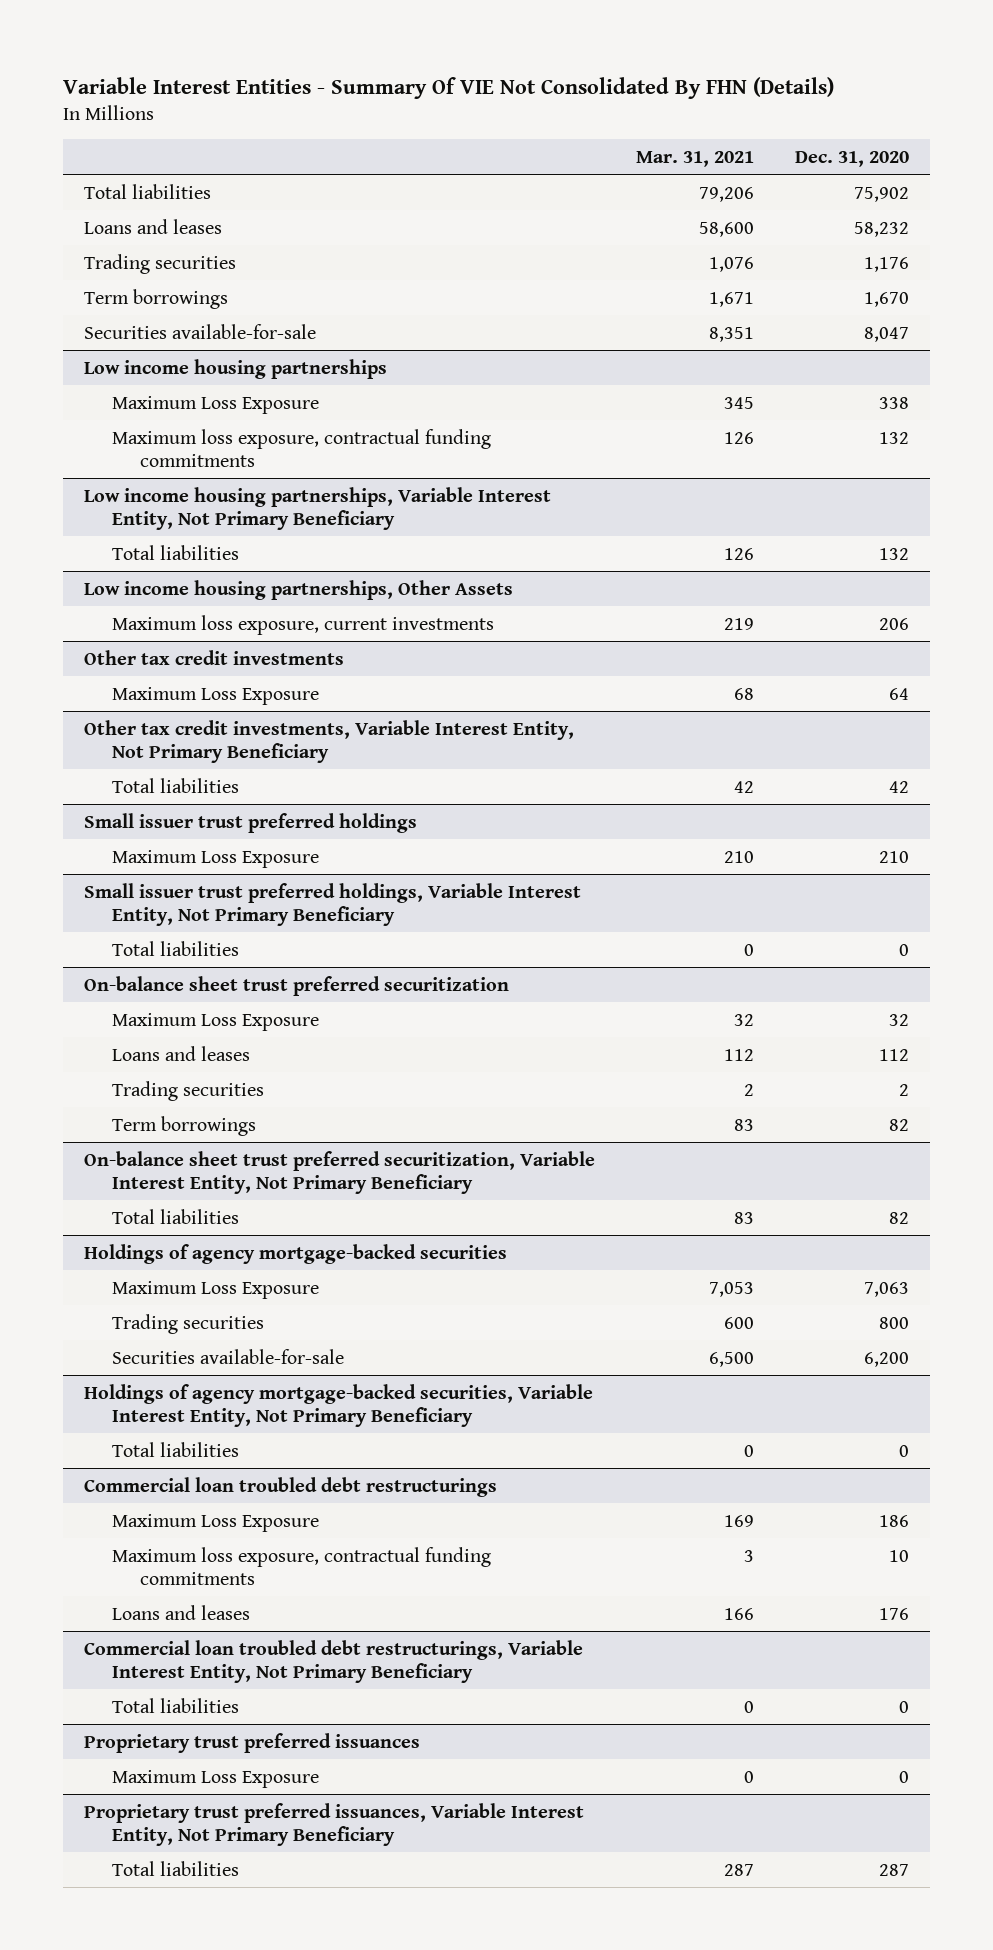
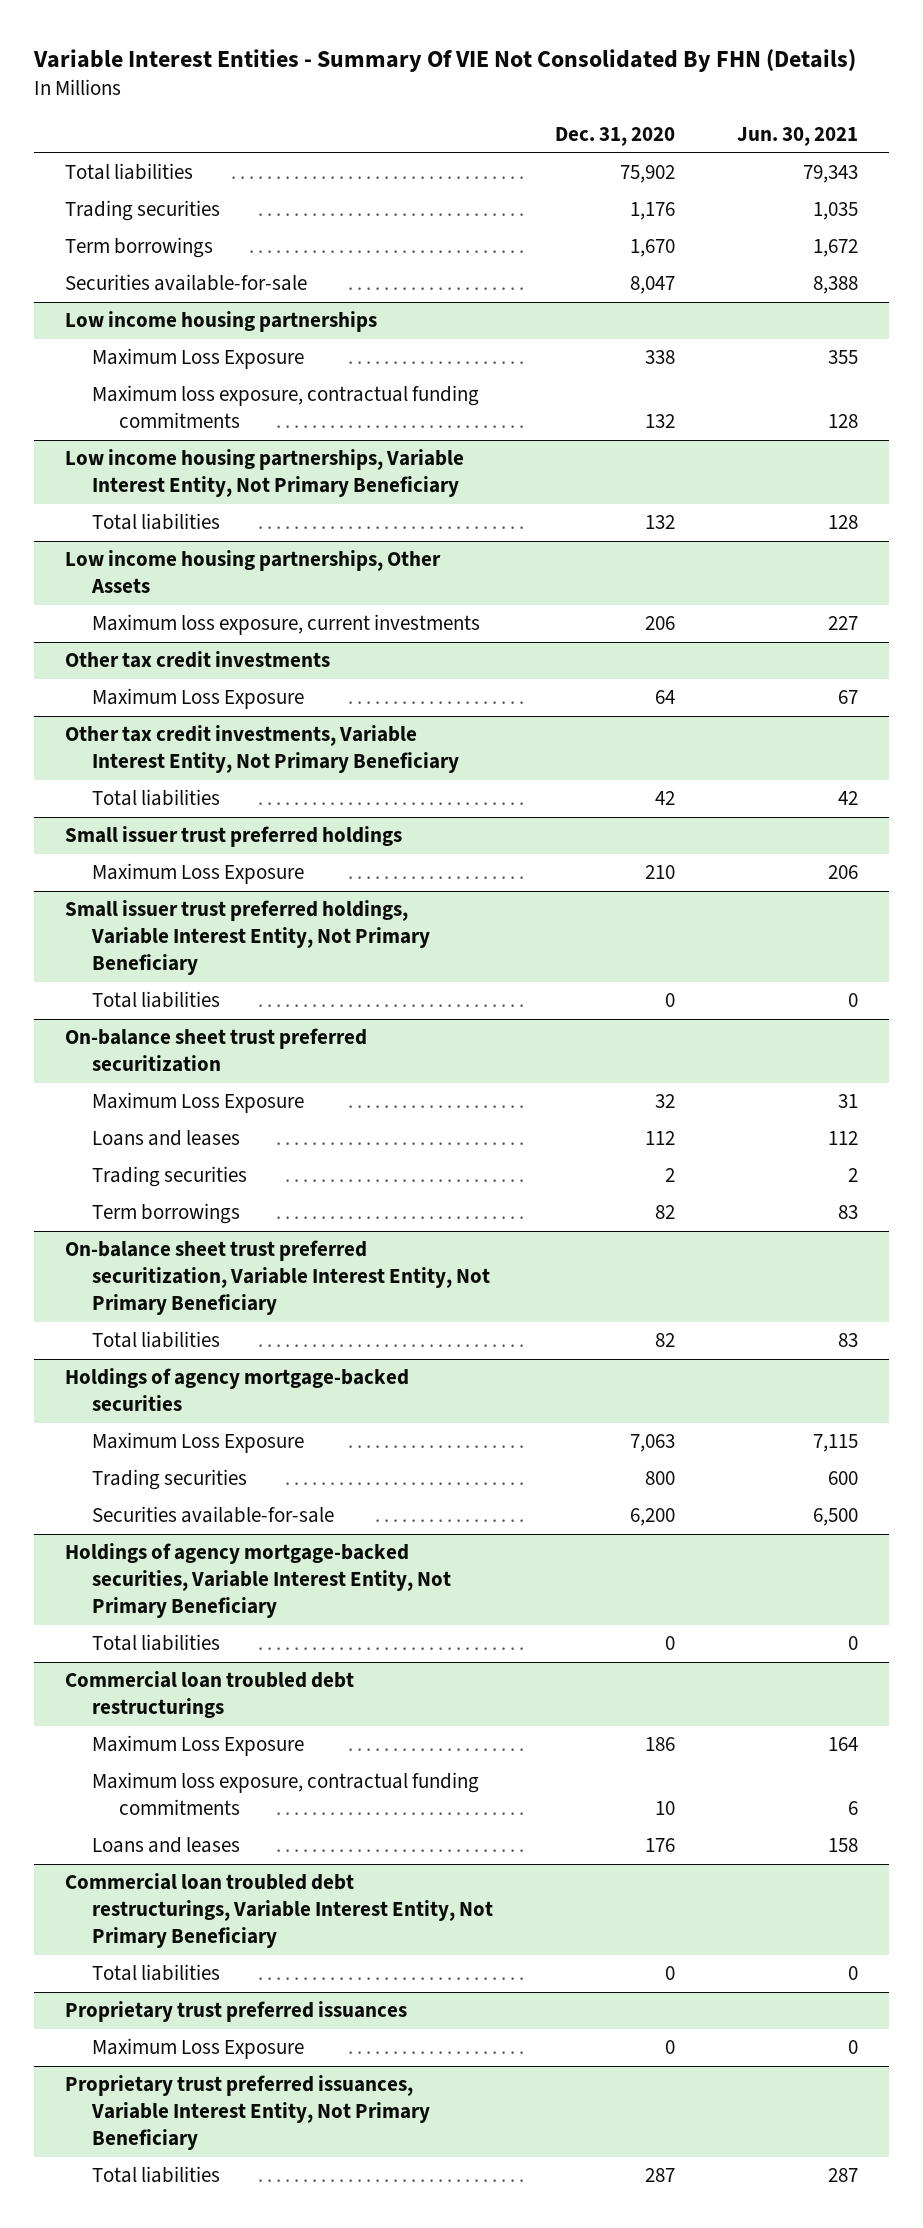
[636,150,755,167] Mar. 31, 2021 -> none
none -> [736,127,858,147] Jun. 30, 2021
[84,218,223,234] Loans and leases -> none

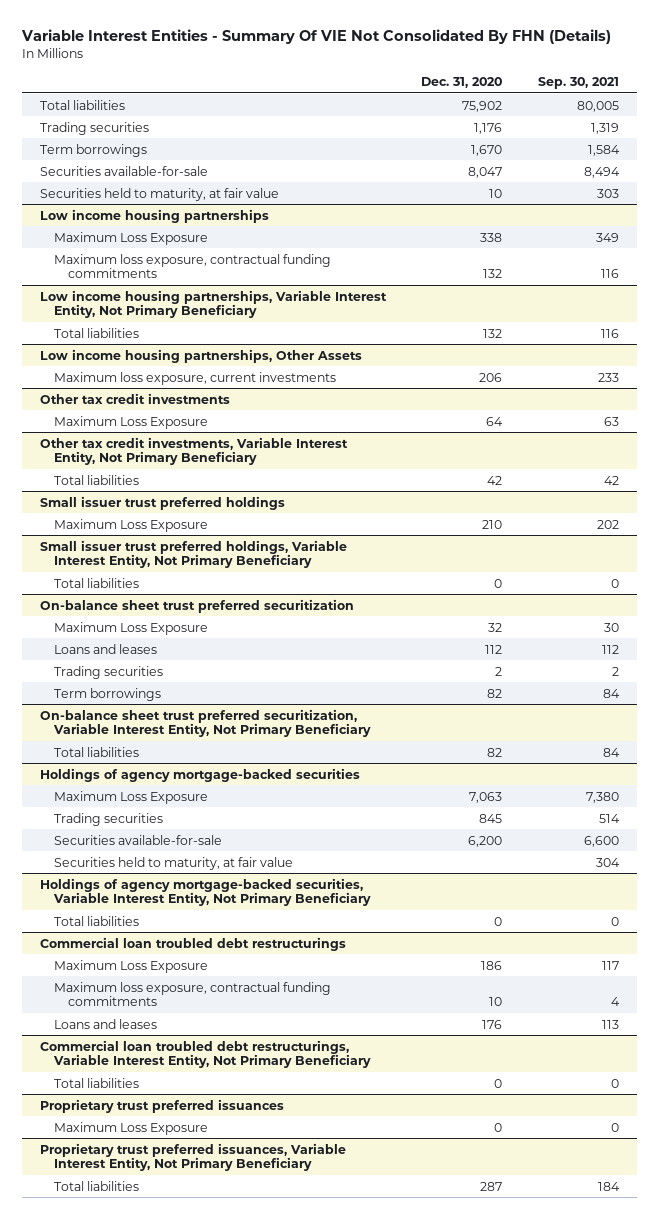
[736,127,858,147] Jun. 30, 2021 -> none
none -> [538,76,620,89] Sep. 30, 2021
none -> [39,187,279,201] Securities held to maturity, at fair value
[645,1471,676,1486] 800 -> [479,813,503,823] 845
none -> [53,856,293,870] Securities held to maturity, at fair value

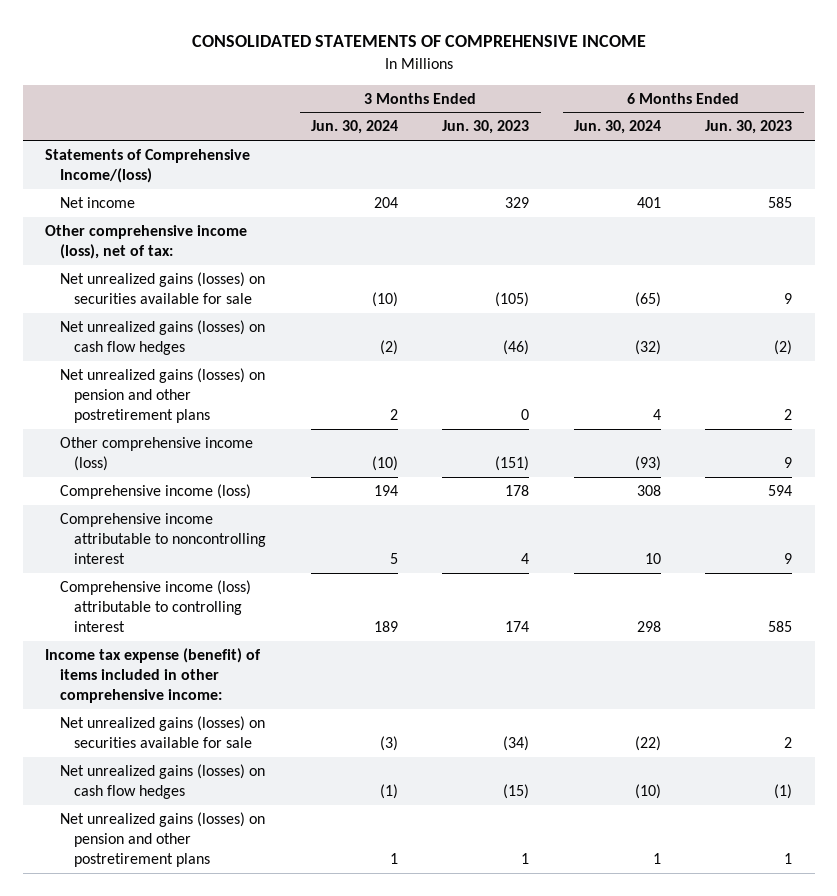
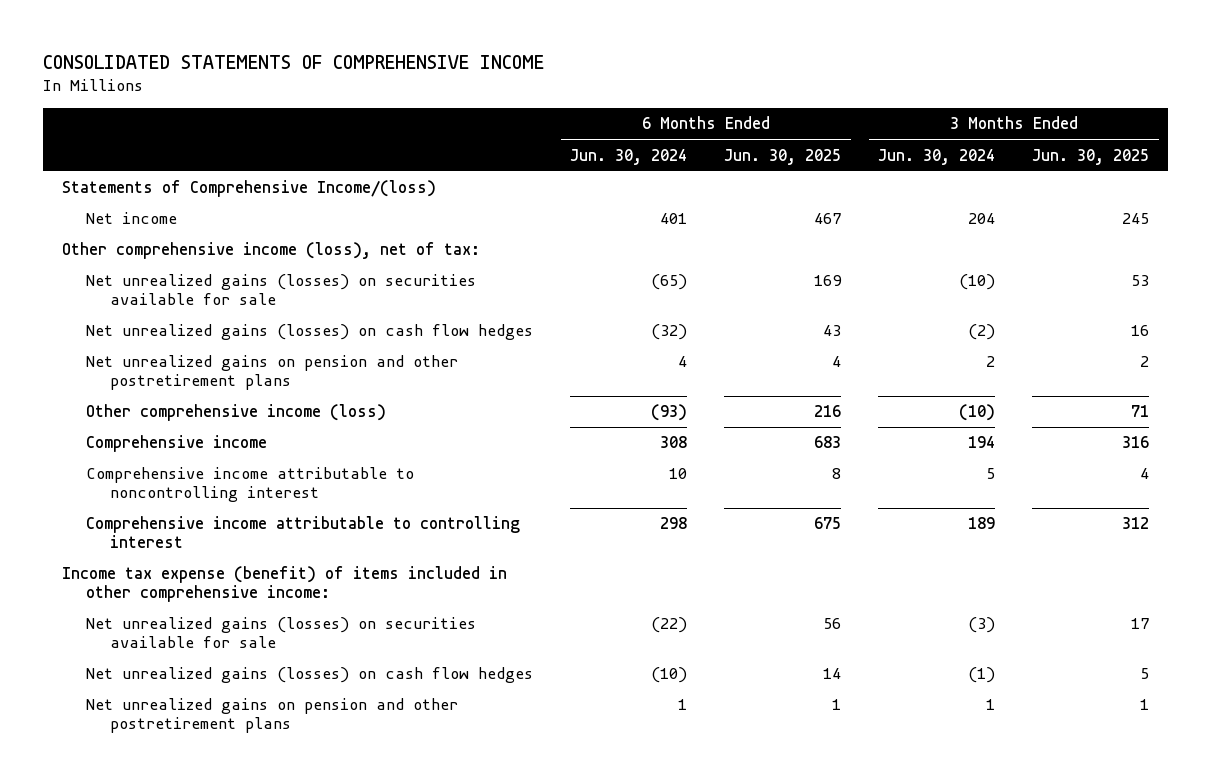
[442,120,530,135] Jun. 30, 2023 -> none
[705,120,793,135] Jun. 30, 2023 -> none
none -> [724,148,842,165] Jun. 30, 2025
none -> [1032,148,1150,165] Jun. 30, 2025
[59,368,265,424] Net unrealized gains (losses) on pension and other postretirement plans -> [86,355,459,391] Net unrealized gains on pension and other postretirement plans
[59,484,251,500] Comprehensive income (loss) -> [86,435,268,453] Comprehensive income
[59,580,251,633] Comprehensive income (loss) attributable to controlling interest -> [86,516,521,549] Comprehensive income attributable to controlling interest
[59,812,265,868] Net unrealized gains (losses) on pension and other postretirement plans -> [86,698,459,734] Net unrealized gains on pension and other postretirement plans

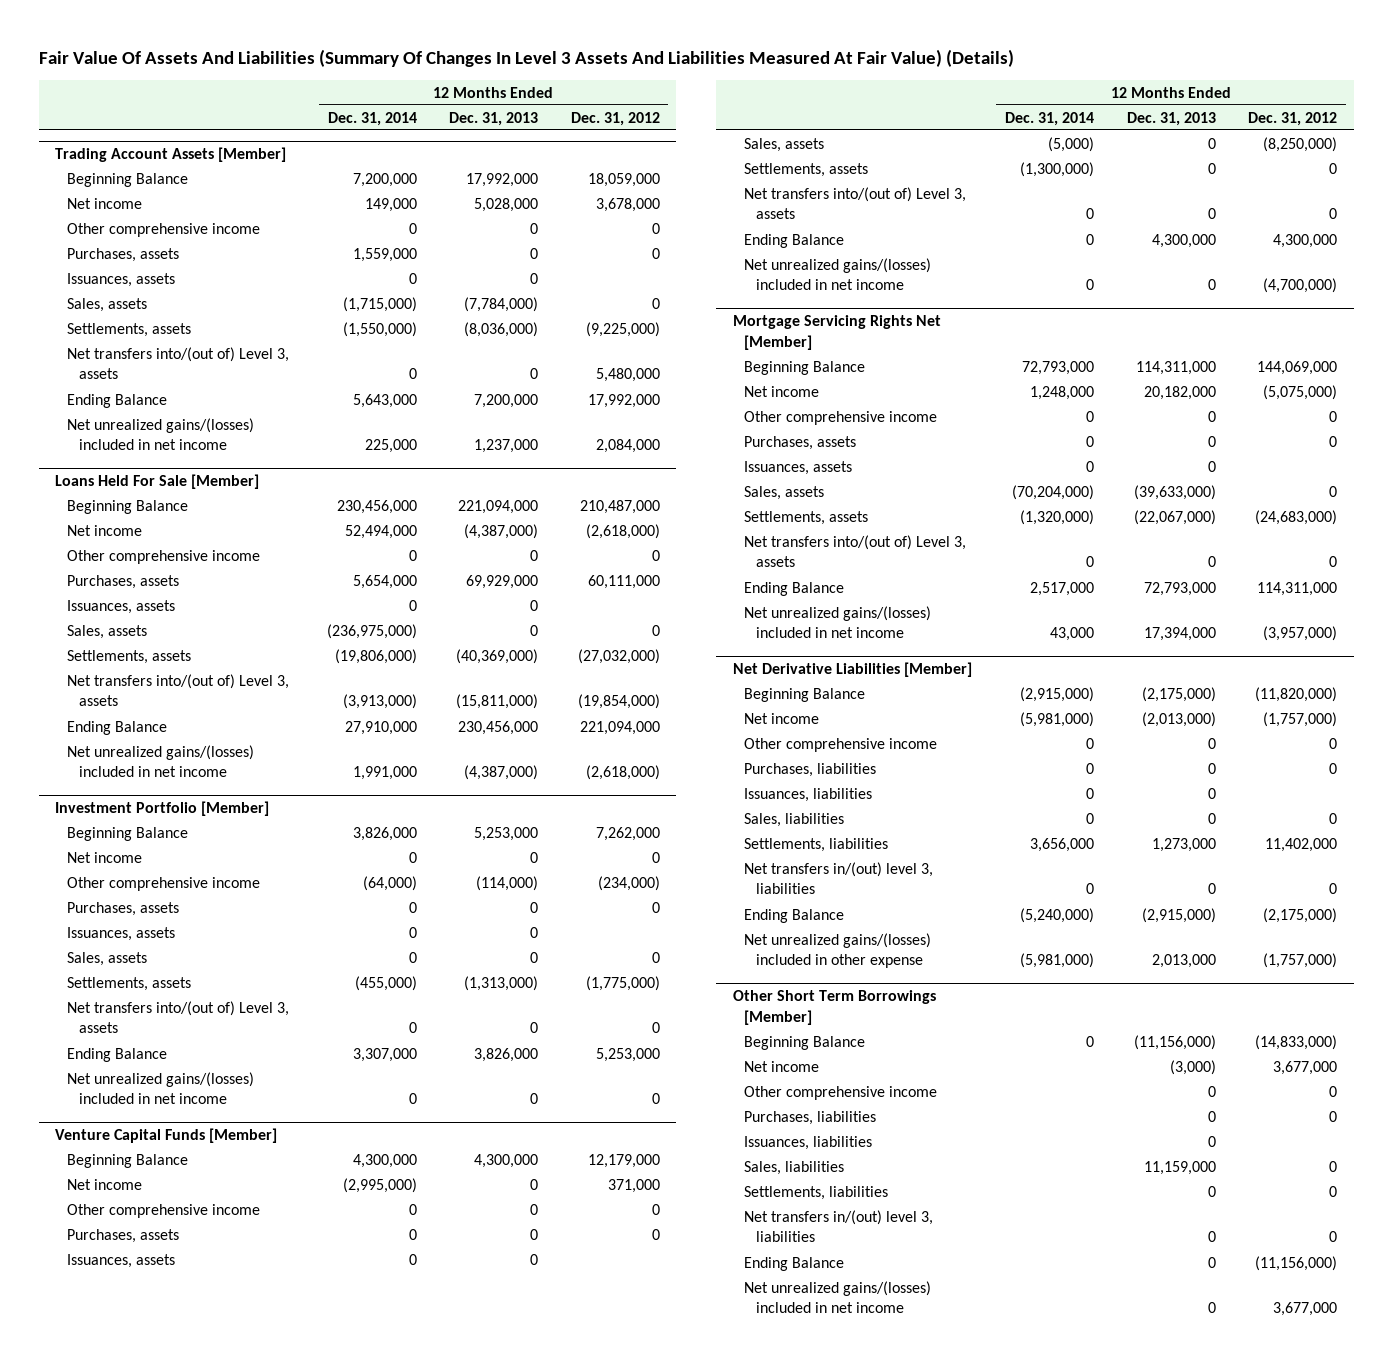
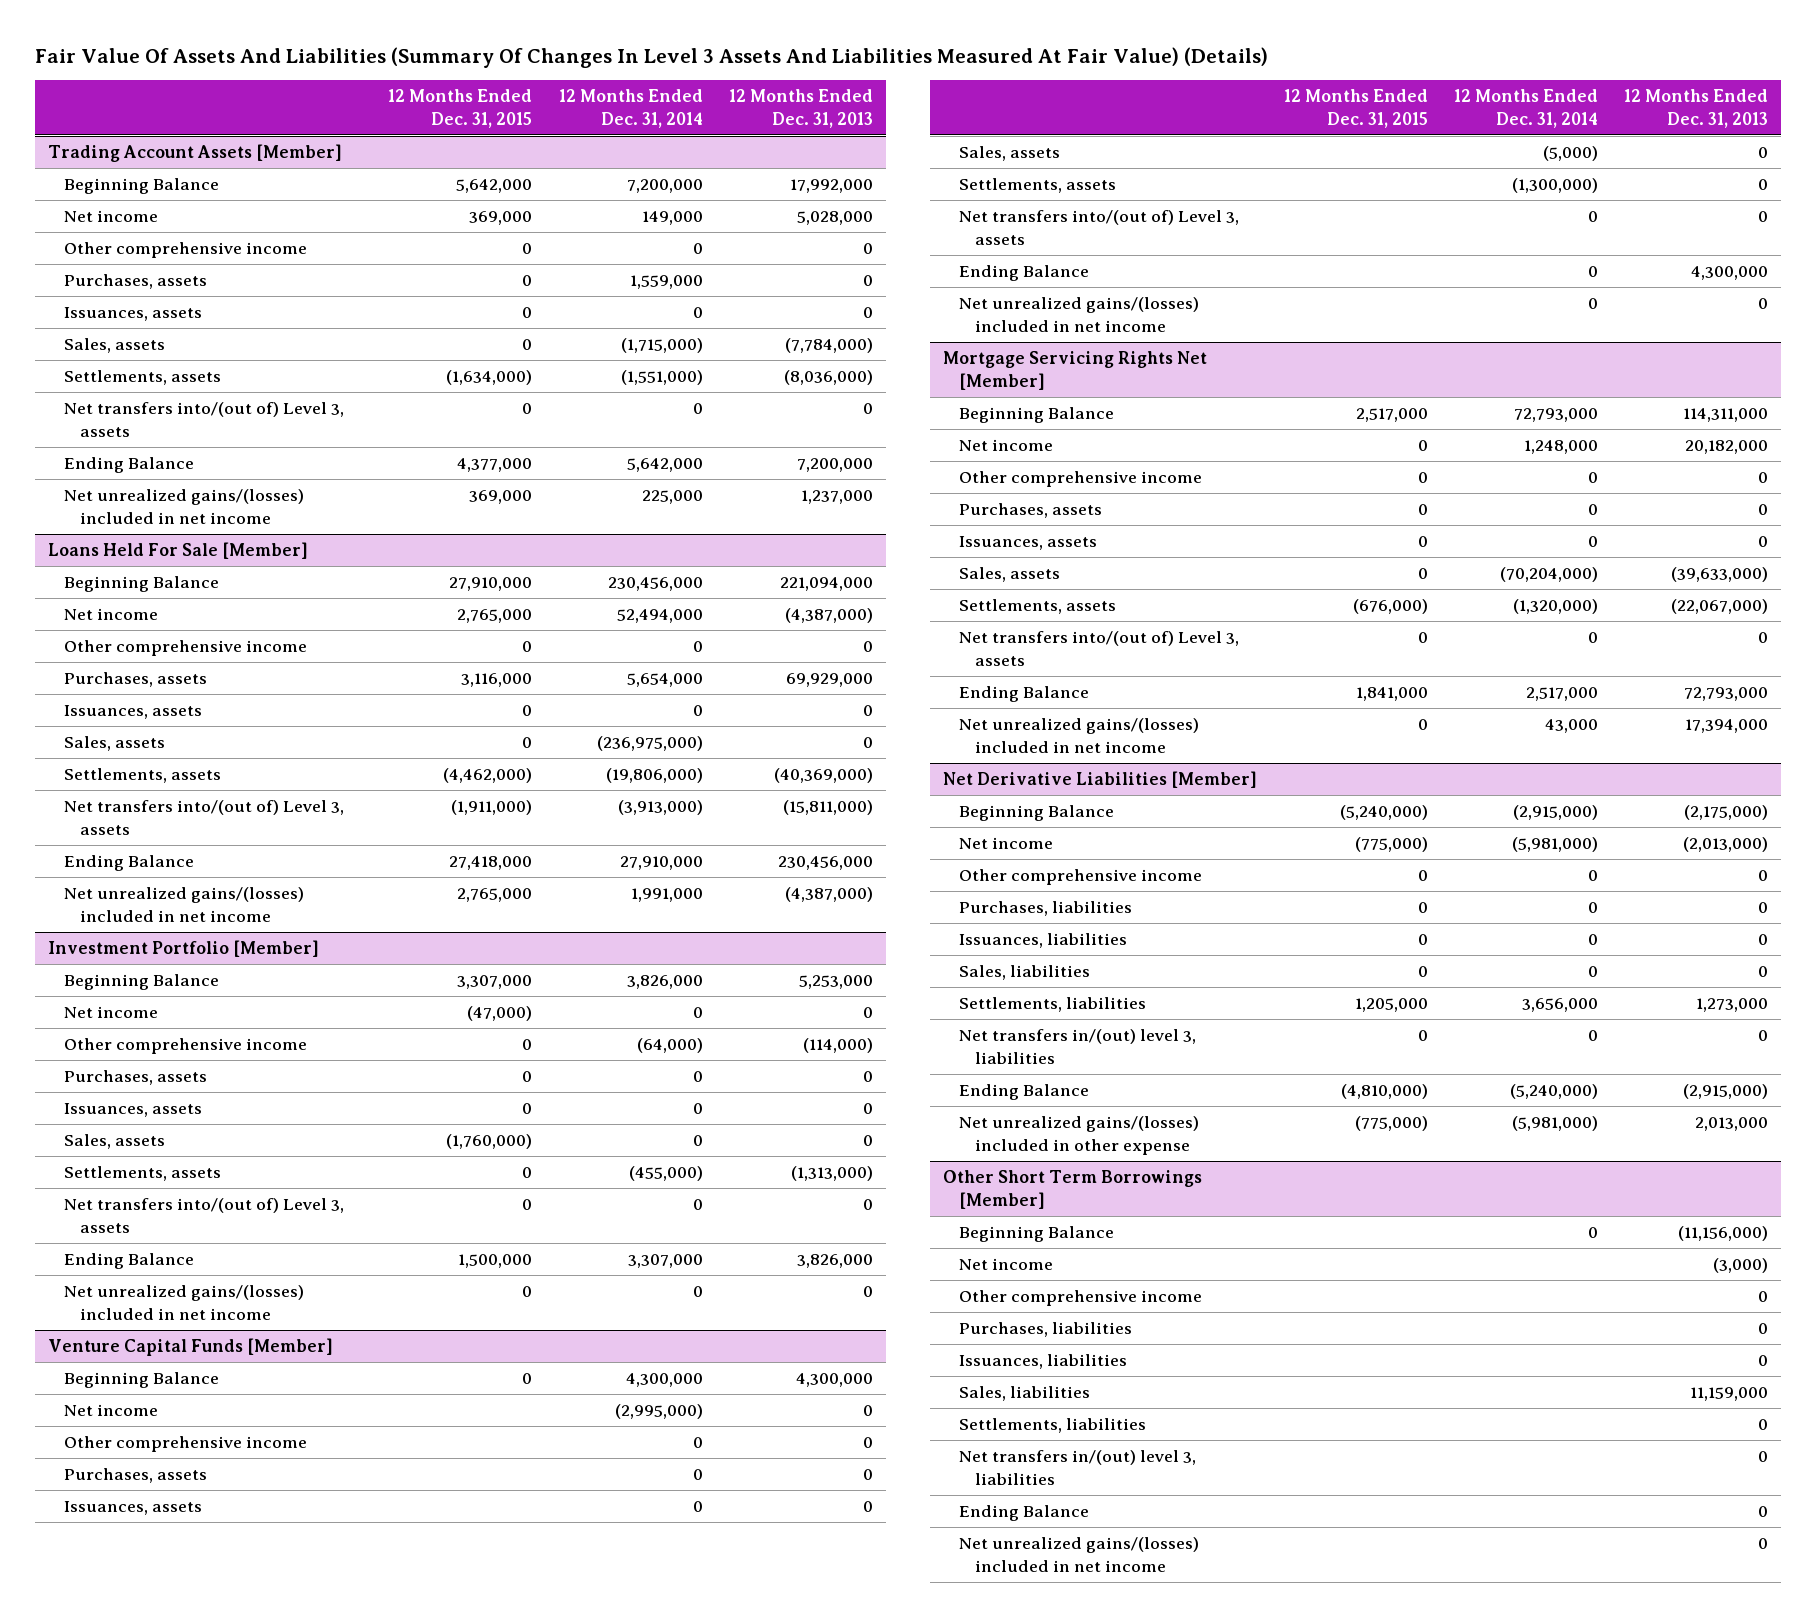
[570,111,660,126] Dec. 31, 2012 -> none
none -> [388,89,533,129] 12 Months Ended Dec. 31, 2015
[342,321,417,337] (1,550,000) -> [620,370,703,386] (1,551,000)
[352,393,417,408] 5,643,000 -> [626,458,703,473] 5,642,000

